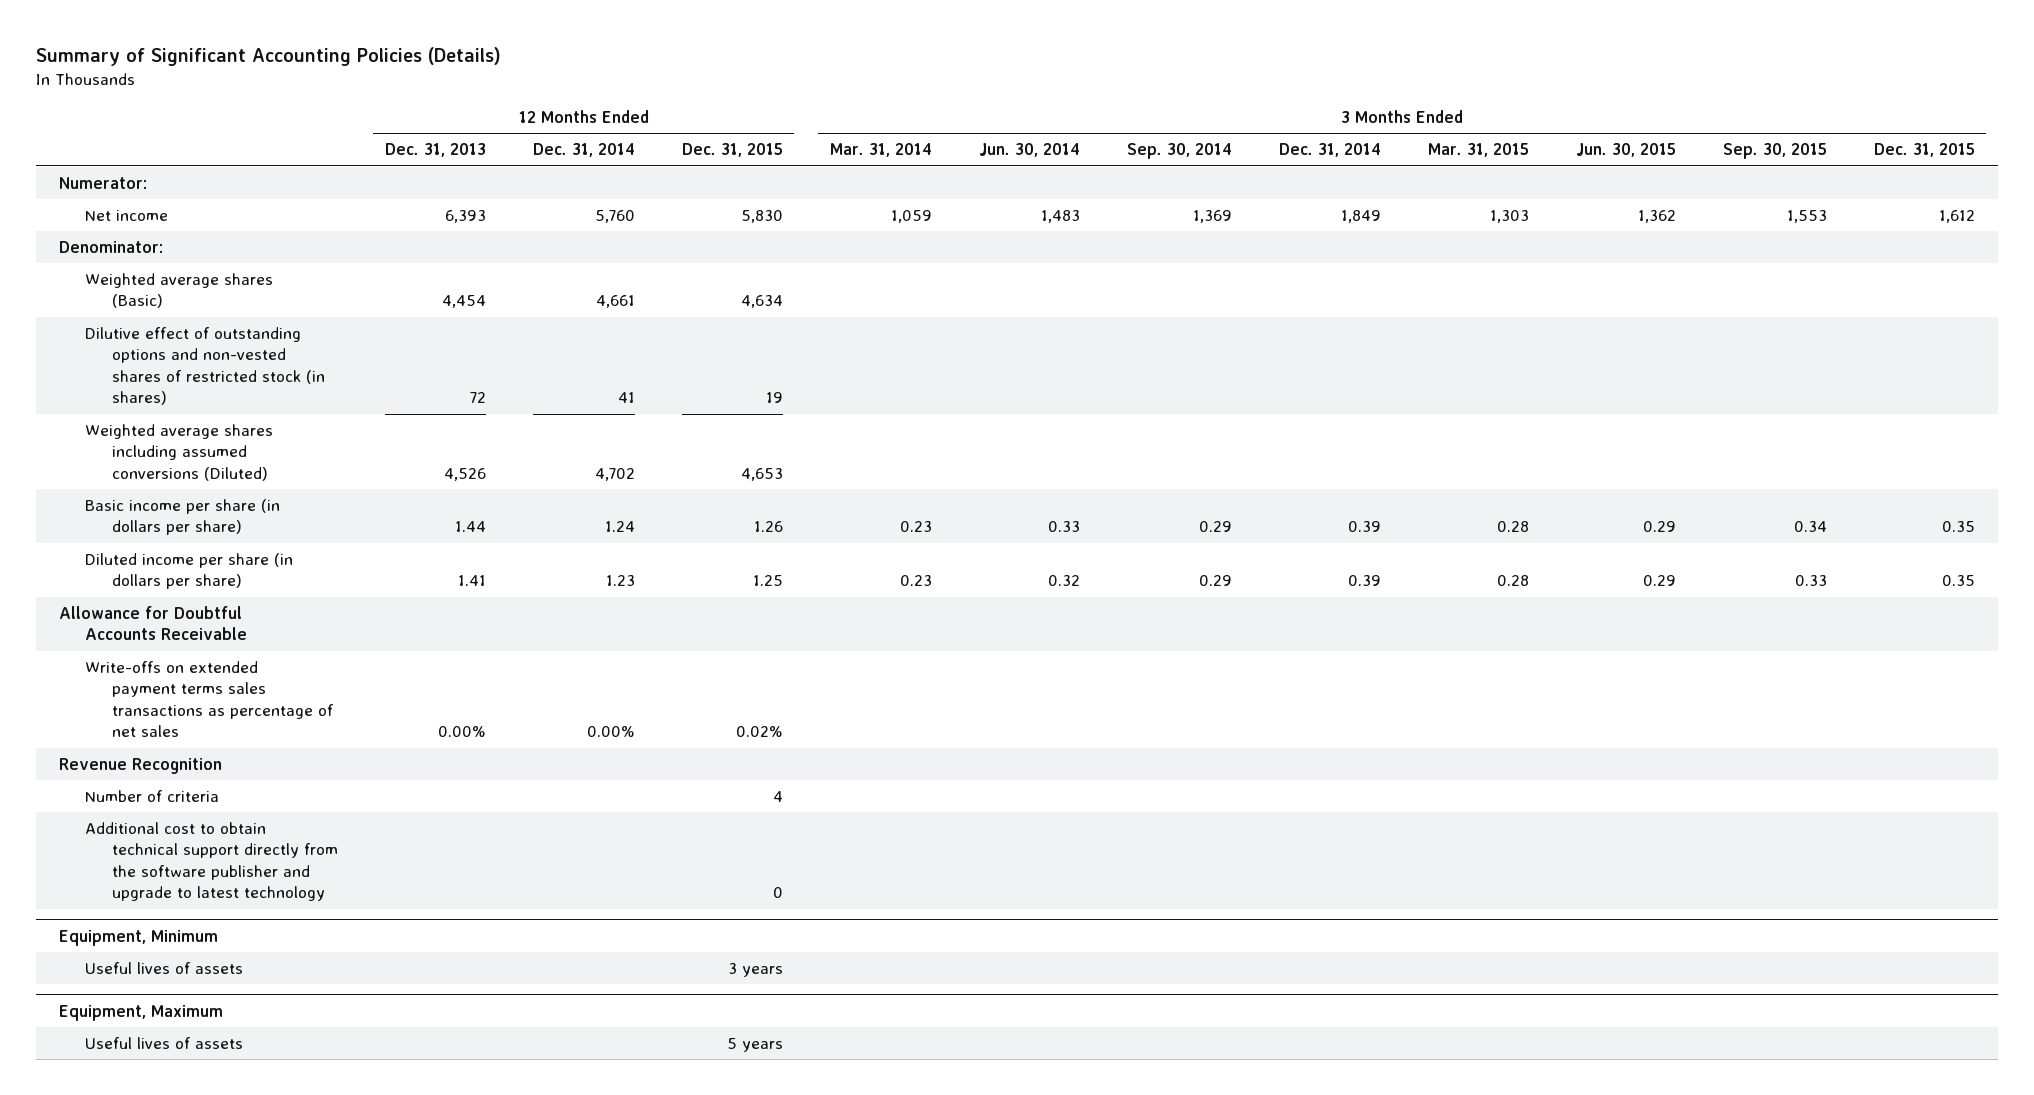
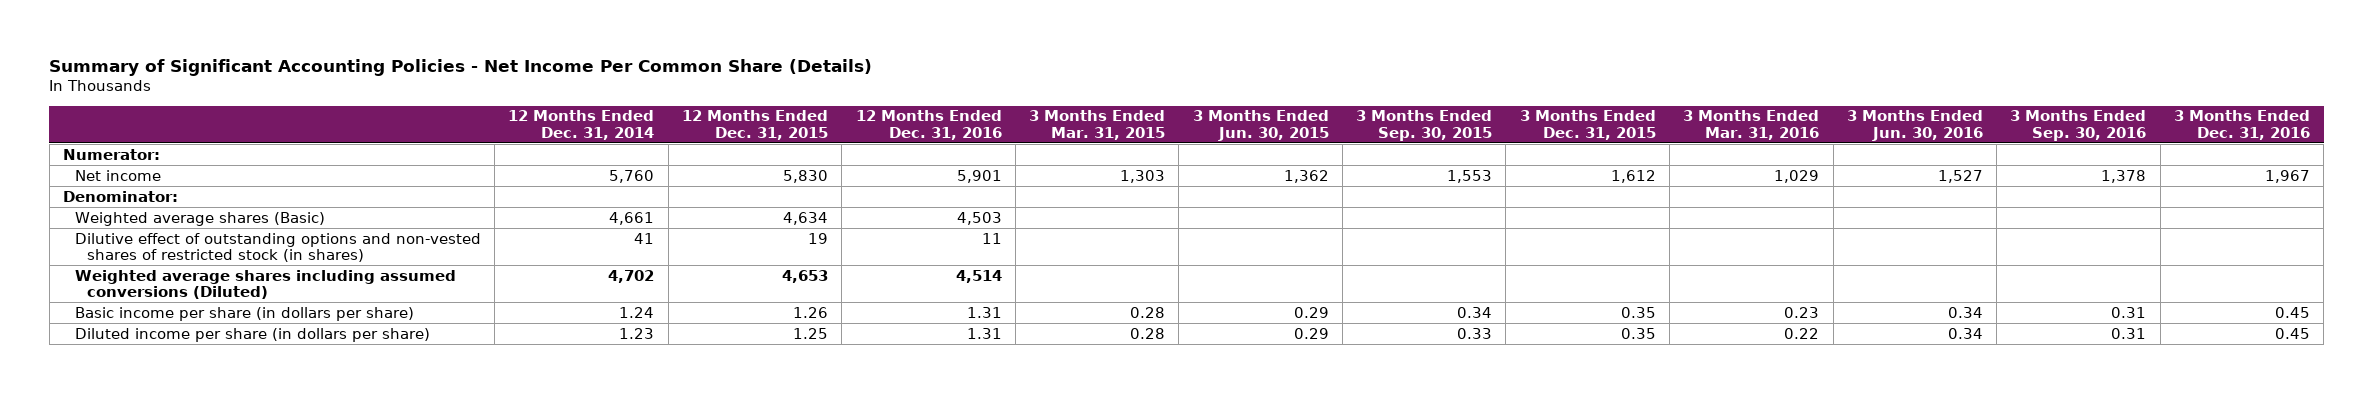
[35,46,501,66] Summary of Significant Accounting Policies (Details) -> [49,58,873,76] Summary of Significant Accounting Policies - Net Income Per Common Share (Details)
[384,143,486,158] Dec. 31, 2013 -> none
[829,143,932,158] Mar. 31, 2014 -> none
[978,143,1080,158] Jun. 30, 2014 -> none
[1126,143,1232,160] Sep. 30, 2014 -> none
[1278,143,1381,158] Dec. 31, 2014 -> none
none -> [855,110,1002,140] 12 Months Ended Dec. 31, 2016
none -> [1683,110,1820,140] 3 Months Ended Mar. 31, 2016
none -> [1846,110,1983,141] 3 Months Ended Jun. 30, 2016
none -> [2010,110,2147,141] 3 Months Ended Sep. 30, 2016
none -> [2173,110,2310,140] 3 Months Ended Dec. 31, 2016
[59,605,248,641] Allowance for Doubtful Accounts Receivable -> none
[85,660,334,738] Write-offs on extended payment terms sales transactions as percentage of net sales -> none
[59,757,223,774] Revenue Recognition -> none
[85,789,220,802] Number of criteria -> none
[85,821,338,902] Additional cost to obtain technical support directly from the software publisher and upgrade to latest technology -> none
[59,929,219,946] Equipment, Minimum -> none
[85,961,244,974] Useful lives of assets -> none
[59,1004,224,1021] Equipment, Maximum -> none
[85,1036,244,1049] Useful lives of assets -> none

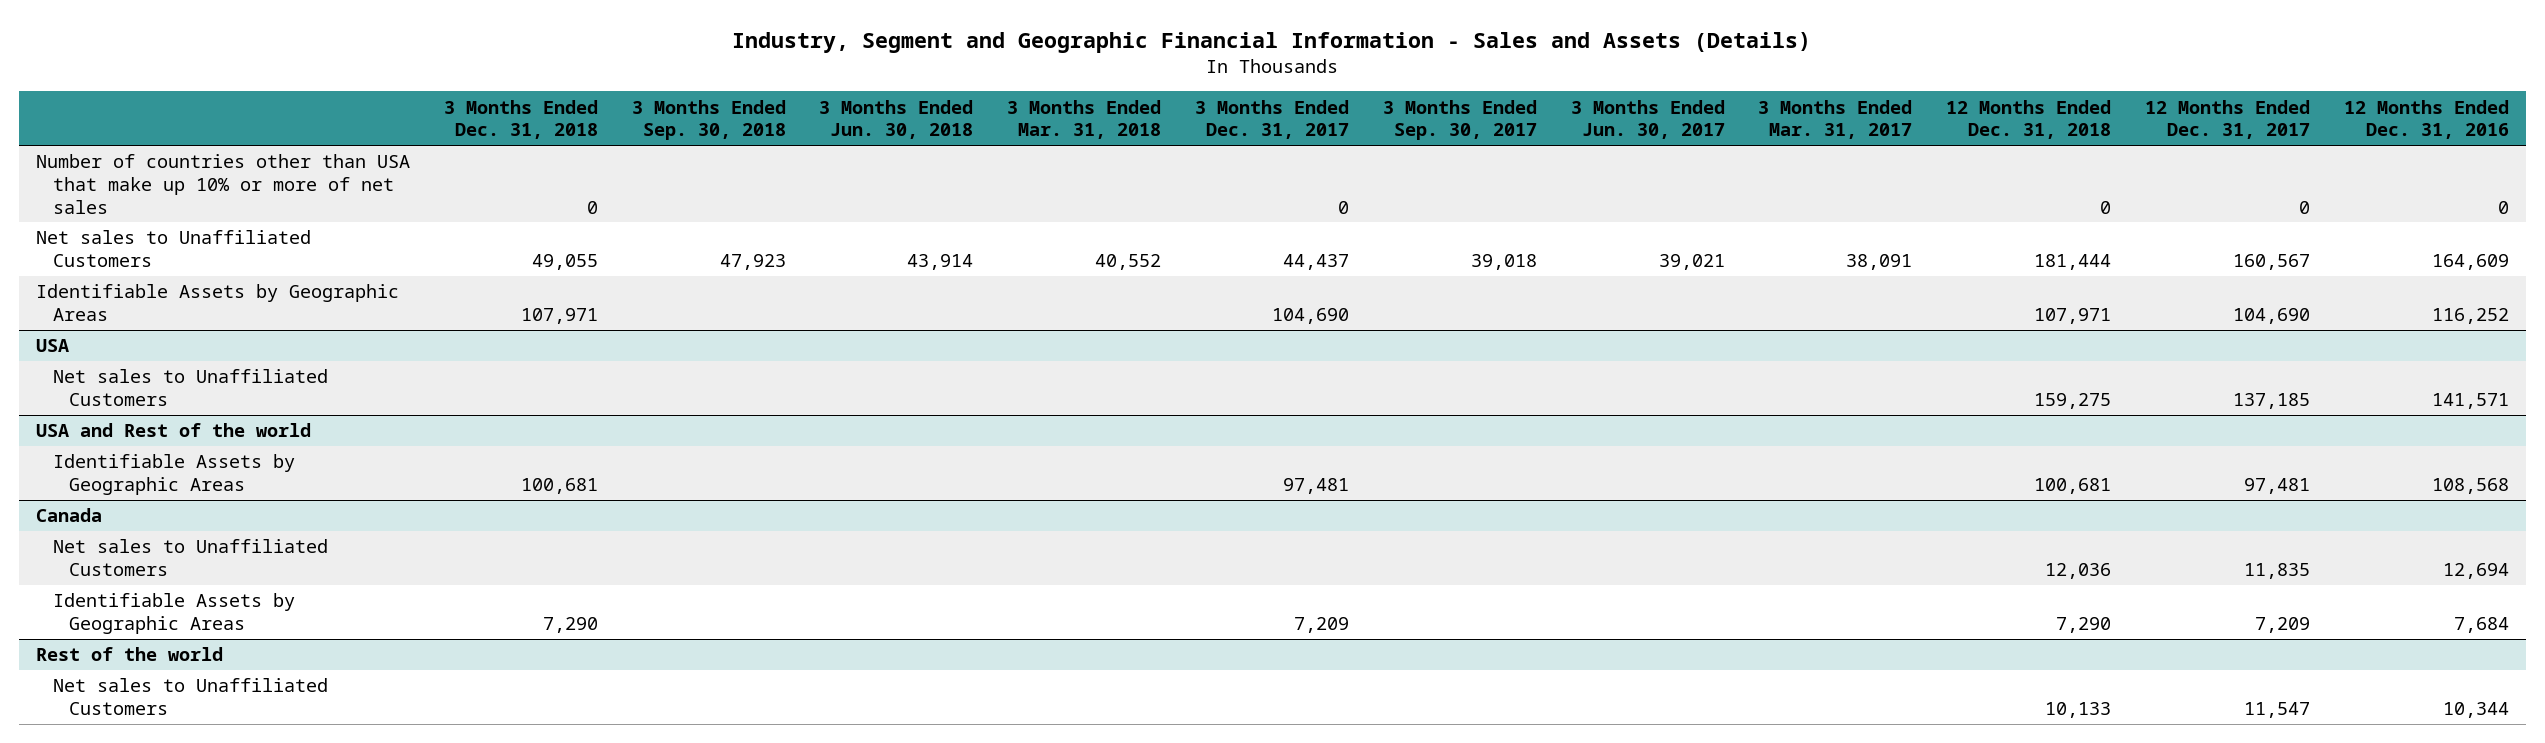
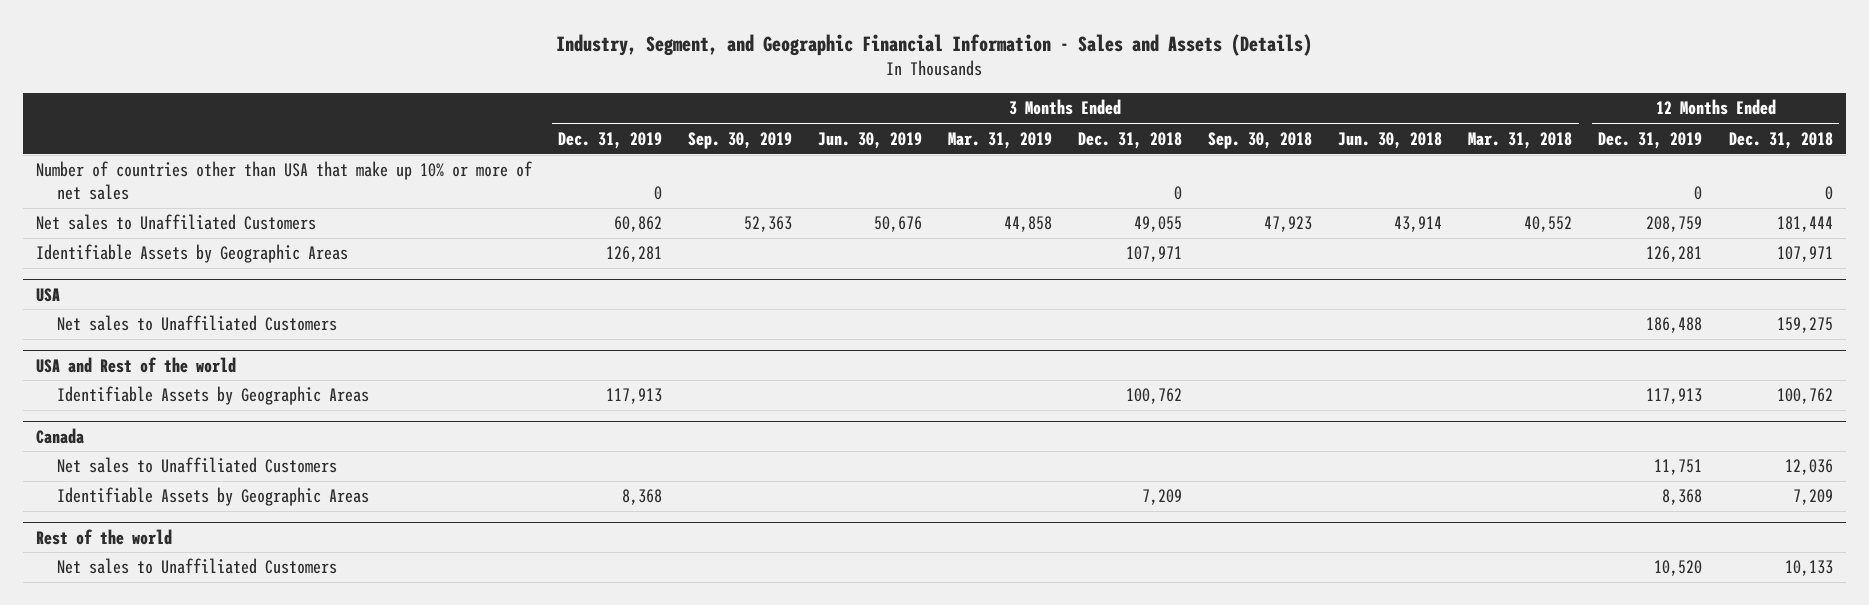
[732,31,1812,53] Industry, Segment and Geographic Financial Information - Sales and Assets (Details) -> [556,33,1313,56] Industry, Segment, and Geographic Financial Information - Sales and Assets (Details)
[1194,99,1349,140] 3 Months Ended Dec. 31, 2017 -> none
[1382,99,1537,141] 3 Months Ended Sep. 30, 2017 -> none
[1570,99,1725,140] 3 Months Ended Jun. 30, 2017 -> none
[1758,99,1913,140] 3 Months Ended Mar. 31, 2017 -> none
[2144,99,2310,140] 12 Months Ended Dec. 31, 2017 -> none
[2343,99,2509,140] 12 Months Ended Dec. 31, 2016 -> none
none -> [558,131,663,149] Dec. 31, 2019
none -> [688,131,793,149] Sep. 30, 2019
none -> [818,131,923,149] Jun. 30, 2019
none -> [948,131,1053,149] Mar. 31, 2019
none -> [1598,131,1703,149] Dec. 31, 2019
[520,477,598,494] 100,681 -> [1126,388,1183,405] 100,762
[2034,477,2112,494] 100,681 -> [1776,388,1833,405] 100,762
[542,616,598,633] 7,290 -> [1142,489,1183,506] 7,209
[2056,616,2112,633] 7,290 -> [1792,489,1833,506] 7,209

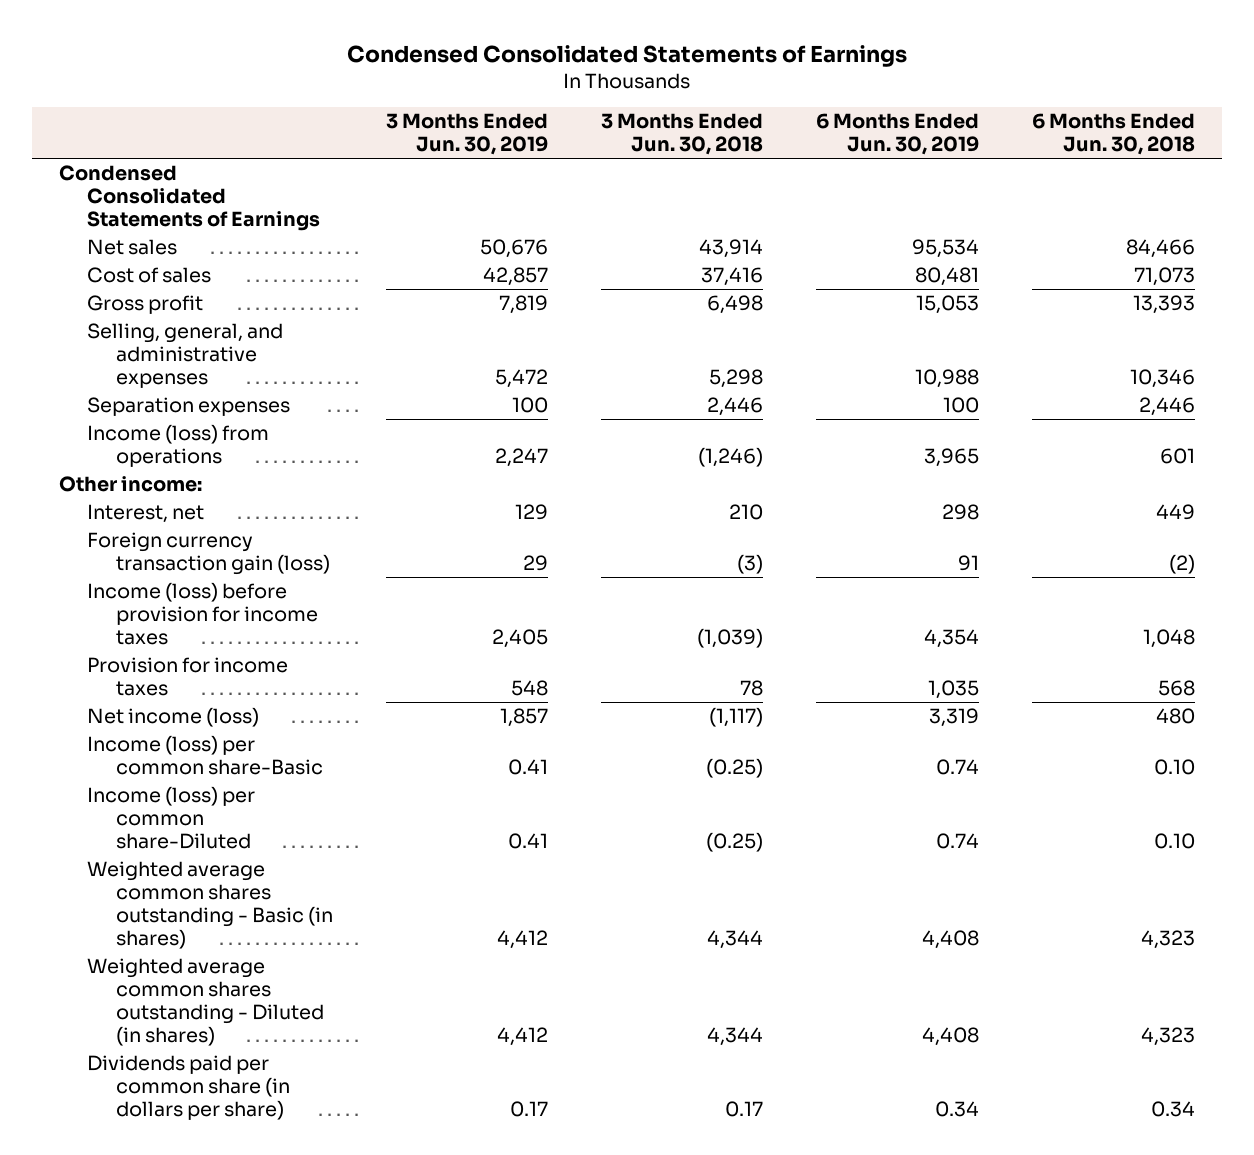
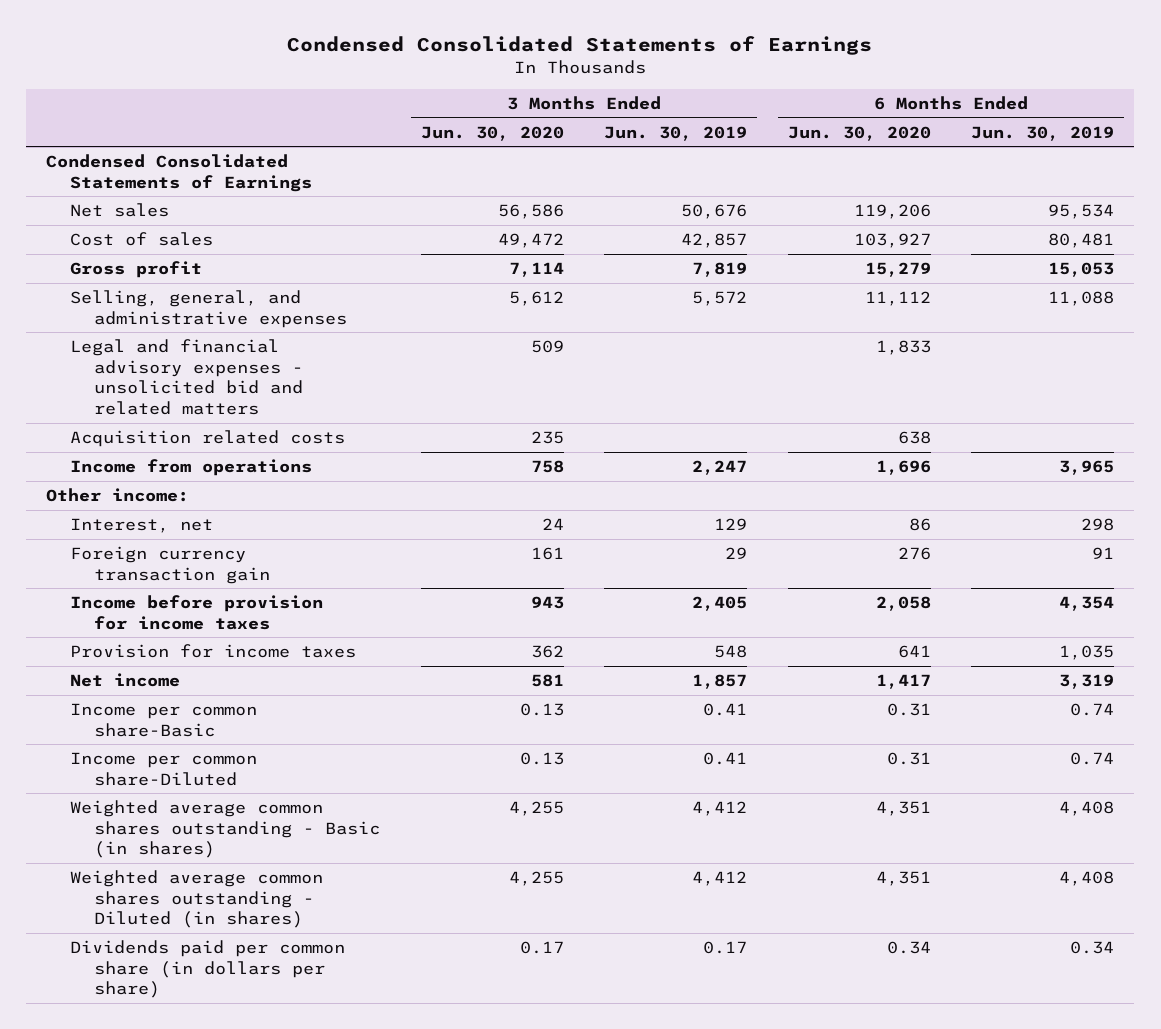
[600,113,763,156] 3 Months Ended Jun. 30, 2018 -> none
[1032,113,1196,156] 6 Months Ended Jun. 30, 2018 -> none
none -> [420,125,564,141] Jun. 30, 2020
none -> [787,125,931,141] Jun. 30, 2020
[87,396,291,416] Separation expenses -> none
[494,369,548,389] 5,472 -> [692,290,748,306] 5,572
[914,369,979,389] 10,988 -> [1048,290,1115,306] 11,088
none -> [70,338,304,416] Legal and financial advisory expenses - unsolicited bid and related matters
none -> [70,429,346,447] Acquisition related costs
[87,423,270,468] Income (loss) from operations -> [70,458,313,476] Income from operations
[87,531,330,576] Foreign currency transaction gain (loss) -> [70,545,271,584] Foreign currency transaction gain
[87,581,318,646] Income (loss) before provision for income taxes -> [70,594,324,630] Income before provision for income taxes
[87,706,260,727] Net income (loss) -> [70,672,181,687] Net income
[87,734,323,776] Income (loss) per common share-Basic -> [70,702,258,737] Income per common share-Basic
[87,785,256,850] Income (loss) per common share-Diluted -> [70,751,258,786] Income per common share-Diluted

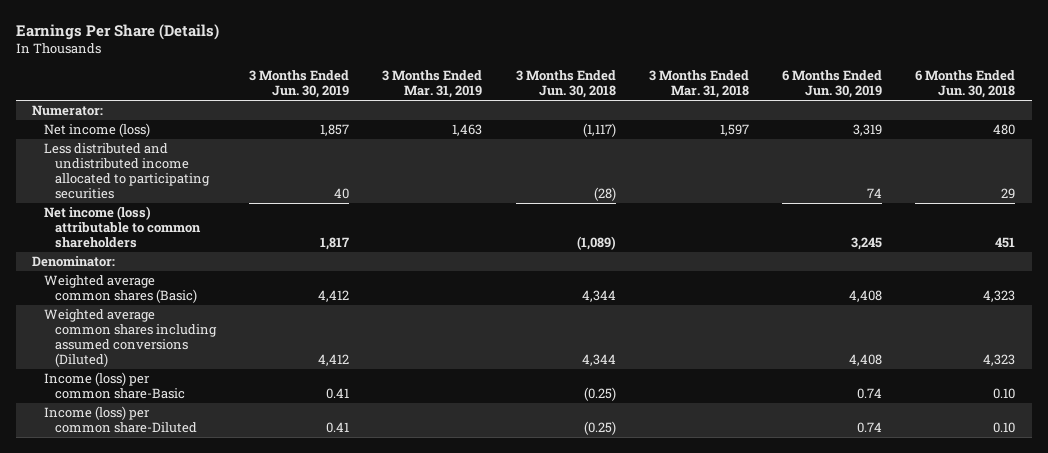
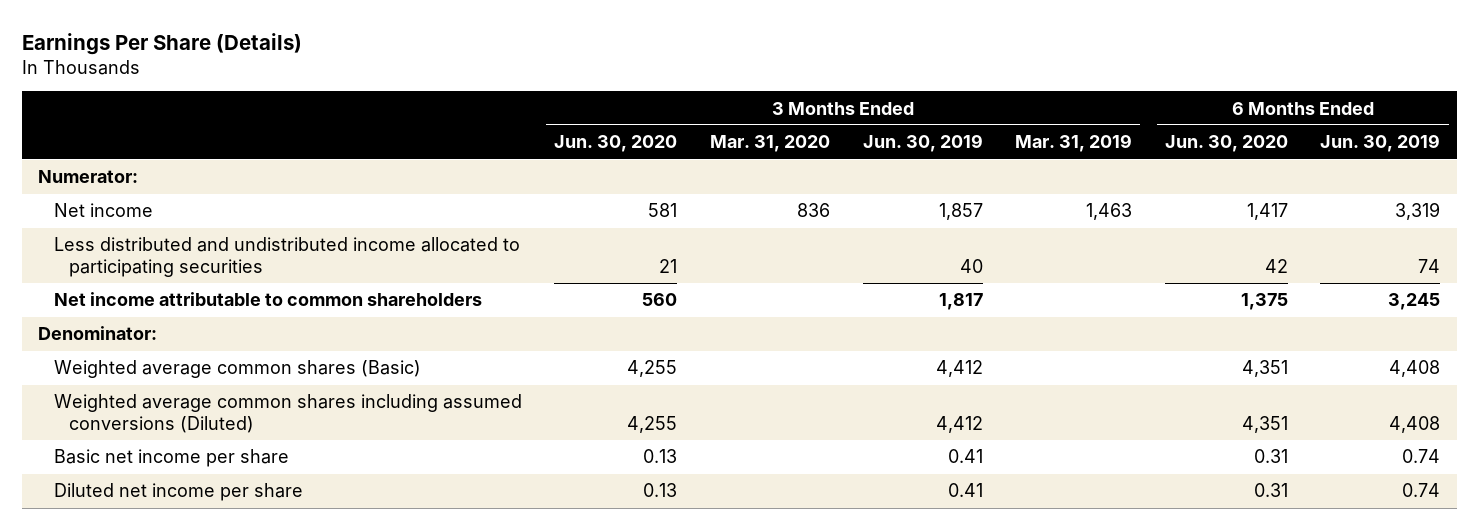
[515,70,616,99] 3 Months Ended Jun. 30, 2018 -> none
[648,70,749,99] 3 Months Ended Mar. 31, 2018 -> none
[915,70,1016,99] 6 Months Ended Jun. 30, 2018 -> none
none -> [554,135,678,153] Jun. 30, 2020
none -> [709,135,830,153] Mar. 31, 2020
none -> [1164,135,1288,153] Jun. 30, 2020
[43,123,150,138] Net income (loss) -> [53,203,153,218] Net income
[43,206,201,249] Net income (loss) attributable to common shareholders -> [53,292,482,307] Net income attributable to common shareholders
[43,372,185,400] Income (loss) per common share-Basic -> [53,449,289,468] Basic net income per share
[43,406,197,434] Income (loss) per common share-Diluted -> [53,483,303,502] Diluted net income per share

